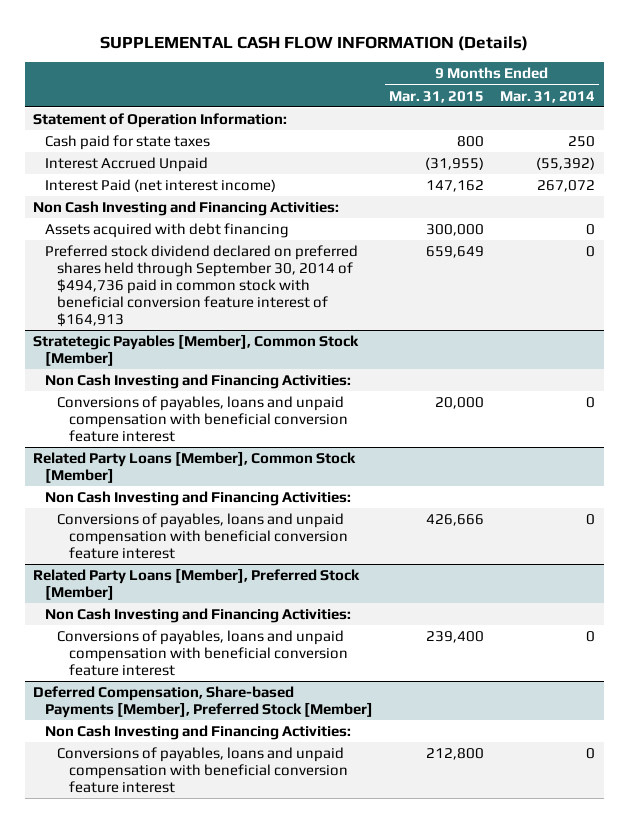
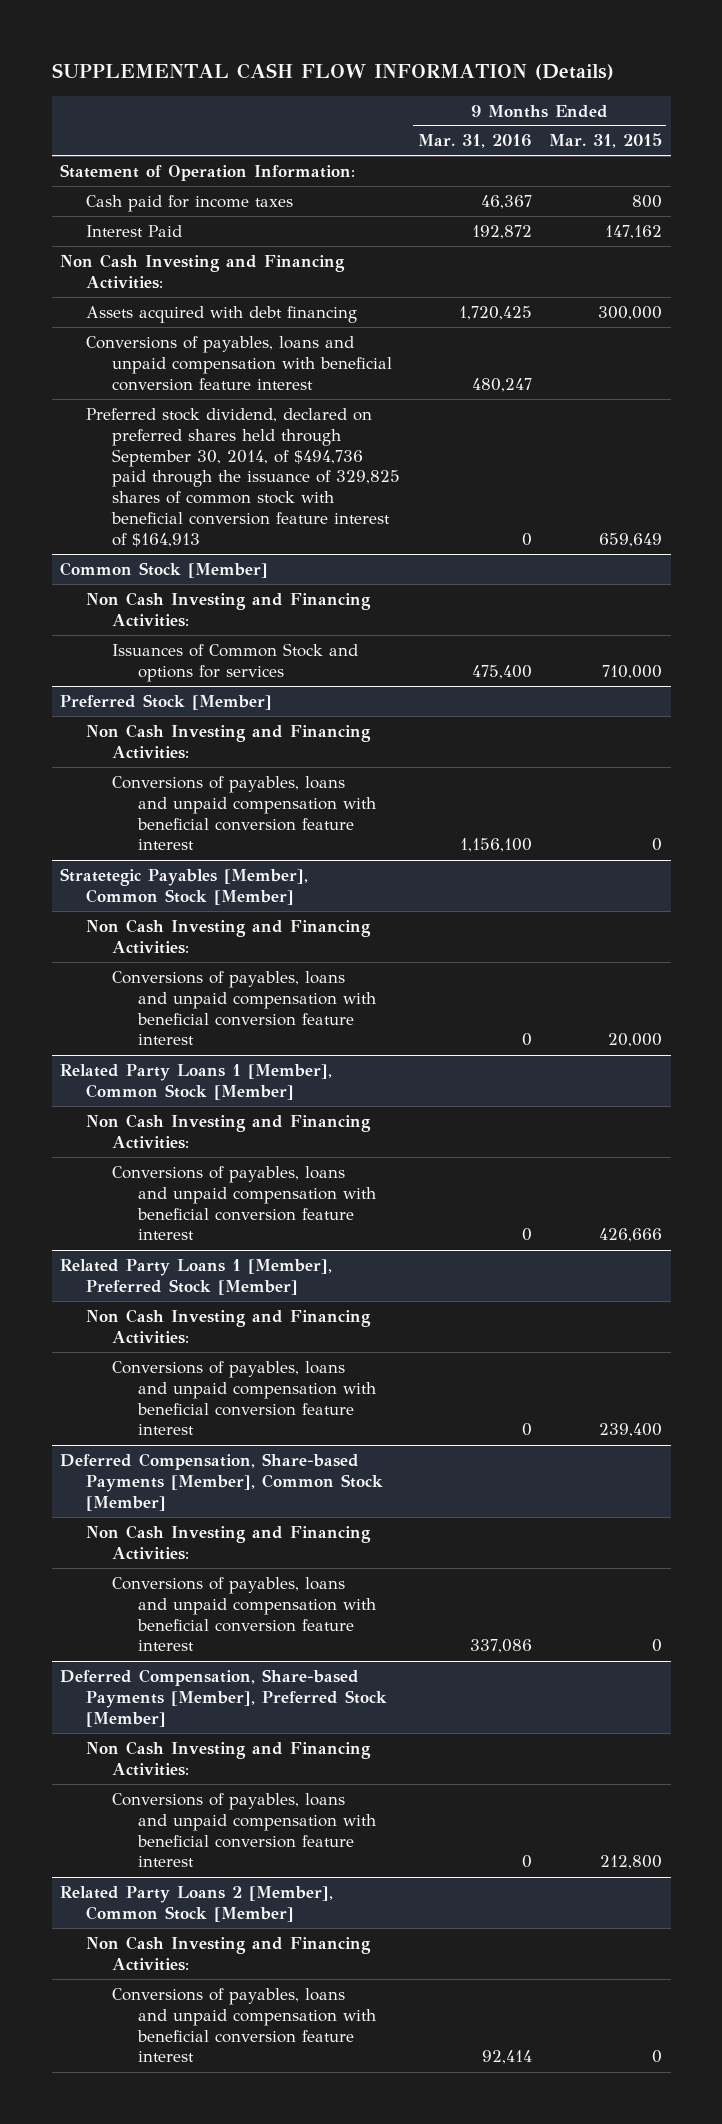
[500,90,596,103] Mar. 31, 2014 -> none
none -> [417,134,532,149] Mar. 31, 2016
[44,156,208,172] Interest Accrued Unpaid -> none
[44,134,210,150] Cash paid for state taxes -> [86,194,294,212] Cash paid for income taxes
[44,178,276,192] Interest Paid (net interest income) -> [86,224,183,237] Interest Paid
none -> [86,335,393,391] Conversions of payables, loans and unpaid compensation with beneficial conversion feature interest
[44,244,358,328] Preferred stock dividend declared on preferred shares held through September 30, 2014 of $494,736 paid in common stock with beneficial conversion feature interest of $164,913 -> [86,407,401,548] Preferred stock dividend, declared on preferred shares held through September 30, 2014, of $494,736 paid through the issuance of 329,825 shares of common stock with beneficial conversion feature interest of $164,913
none -> [60,561,269,578] Common Stock [Member]
none -> [86,591,372,627] Non Cash Investing and Financing Activities:
none -> [112,642,359,682] Issuances of Common Stock and options for services
none -> [60,693,273,710] Preferred Stock [Member]
none -> [86,723,372,759] Non Cash Investing and Financing Activities:
none -> [112,775,377,851] Conversions of payables, loans and unpaid compensation with beneficial conversion feature interest
[32,450,356,483] Related Party Loans [Member], Common Stock [Member] -> [60,1063,333,1100] Related Party Loans 1 [Member], Common Stock [Member]
[32,567,360,600] Related Party Loans [Member], Preferred Stock [Member] -> [60,1258,333,1295] Related Party Loans 1 [Member], Preferred Stock [Member]
none -> [60,1452,384,1511] Deferred Compensation, Share-based Payments [Member], Common Stock [Member]
none -> [86,1524,372,1560] Non Cash Investing and Financing Activities:
none -> [112,1576,377,1652] Conversions of payables, loans and unpaid compensation with beneficial conversion feature interest
none -> [60,1885,334,1922] Related Party Loans 2 [Member], Common Stock [Member]
none -> [86,1935,372,1971] Non Cash Investing and Financing Activities:
none -> [112,1987,377,2063] Conversions of payables, loans and unpaid compensation with beneficial conversion feature interest

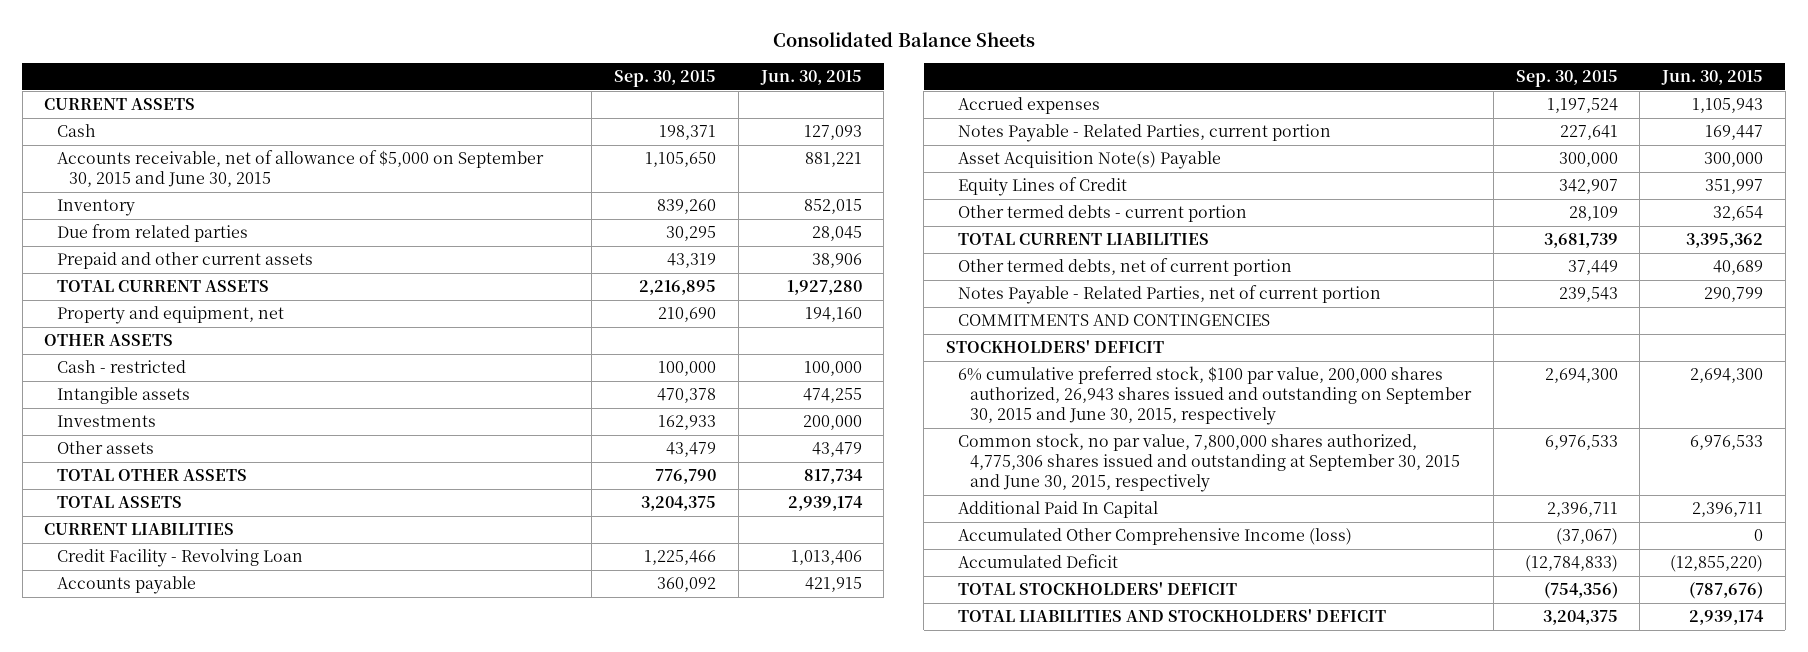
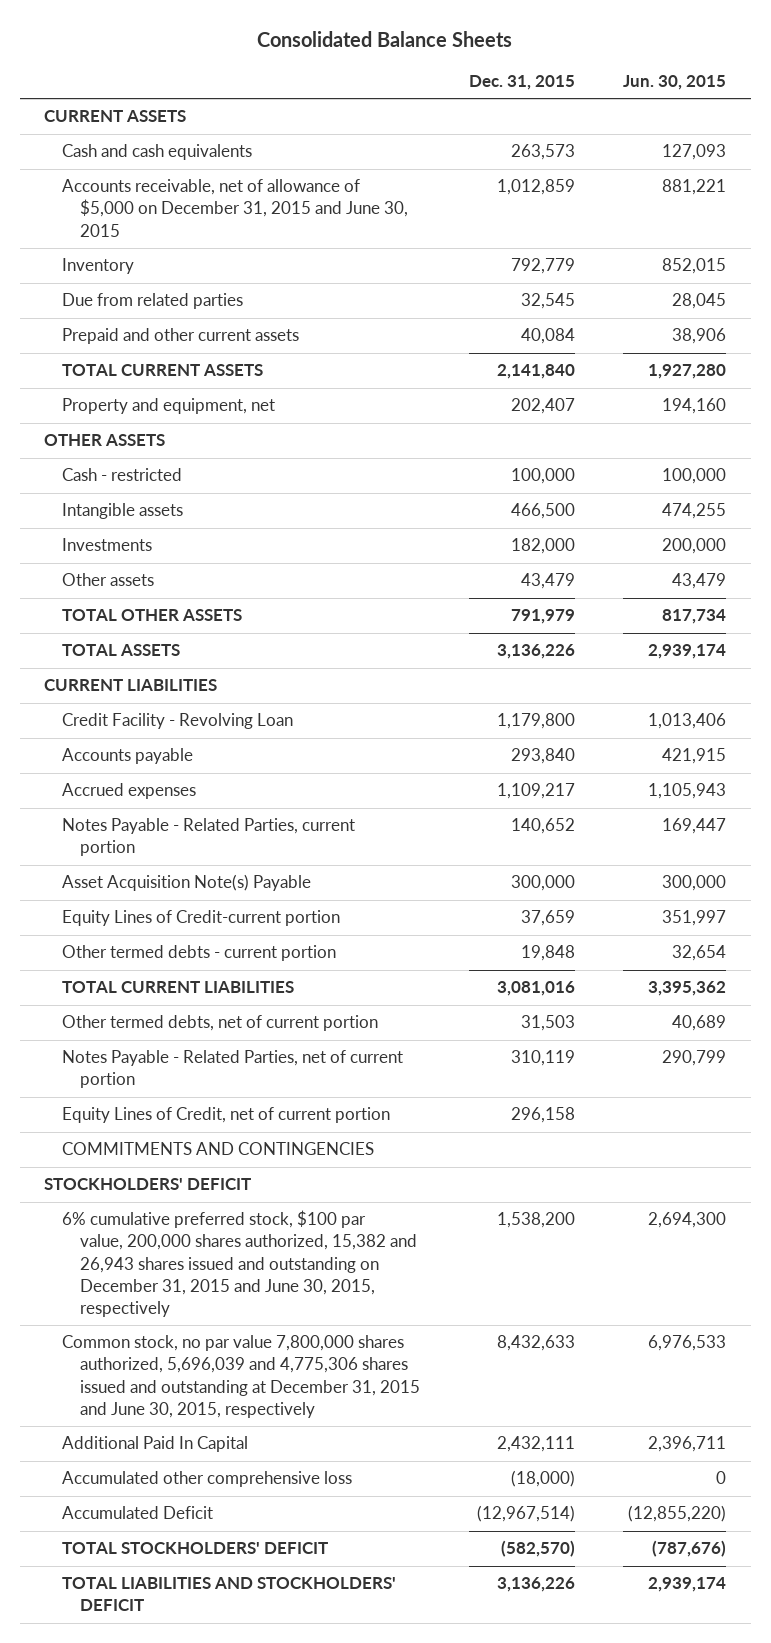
[614,70,717,88] Sep. 30, 2015 -> none
none -> [468,75,575,91] Dec. 31, 2015
[56,124,96,138] Cash -> [62,144,253,161] Cash and cash equivalents
[56,150,544,188] Accounts receivable, net of allowance of $5,000 on September 30, 2015 and June 30, 2015 -> [62,179,408,237] Accounts receivable, net of allowance of $5,000 on December 31, 2015 and June 30, 2015
[957,177,1127,197] Equity Lines of Credit -> [62,910,341,927] Equity Lines of Credit-current portion
none -> [62,1107,391,1124] Equity Lines of Credit, net of current portion
[957,366,1473,425] 6% cumulative preferred stock, $100 par value, 200,000 shares authorized, 26,943 shares issued and outstanding on September 30, 2015 and June 30, 2015, respectively -> [62,1210,417,1317] 6% cumulative preferred stock, $100 par value, 200,000 shares authorized, 15,382 and 26,943 shares issued and outstanding on December 31, 2015 and June 30, 2015, respectively
[957,433,1461,492] Common stock, no par value, 7,800,000 shares authorized, 4,775,306 shares issued and outstanding at September 30, 2015 and June 30, 2015, respectively -> [62,1335,420,1418] Common stock, no par value 7,800,000 shares authorized, 5,696,039 and 4,775,306 shares issued and outstanding at December 31, 2015 and June 30, 2015, respectively
[957,528,1352,546] Accumulated Other Comprehensive Income (loss) -> [62,1471,353,1488] Accumulated other comprehensive loss

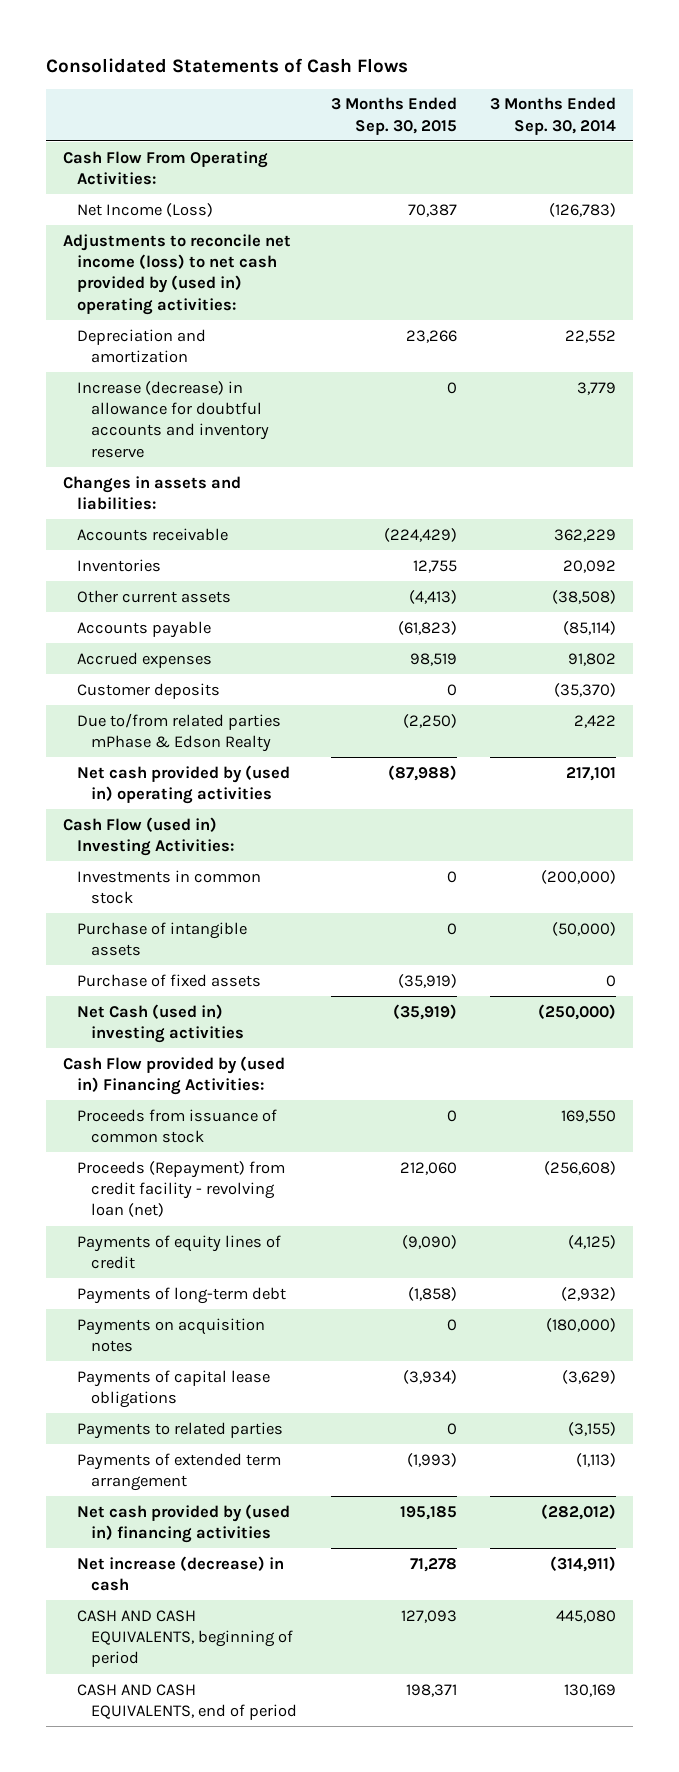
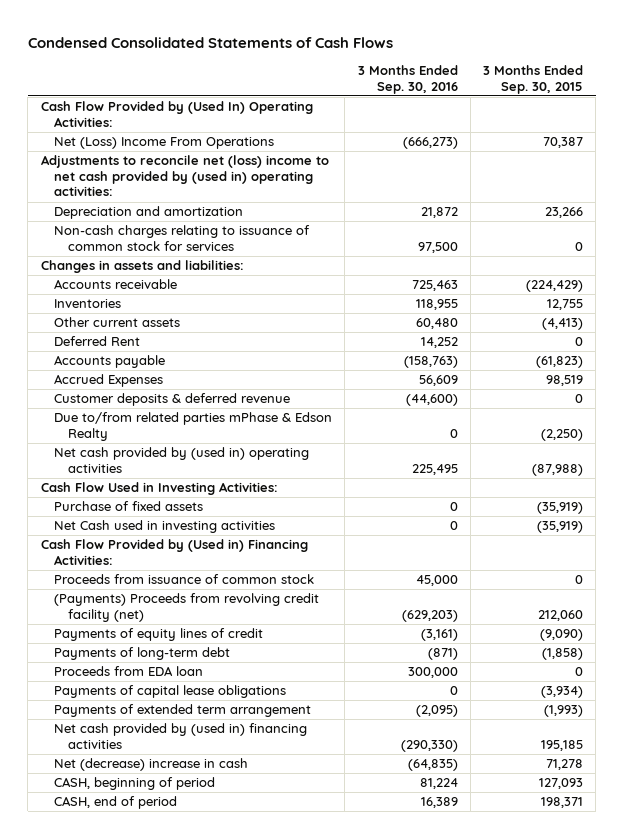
[46,58,409,74] Consolidated Statements of Cash Flows -> [27,36,393,48] Condensed Consolidated Statements of Cash Flows
[490,97,617,135] 3 Months Ended Sep. 30, 2014 -> none
none -> [357,65,458,94] 3 Months Ended Sep. 30, 2016
[63,150,269,186] Cash Flow From Operating Activities: -> [40,101,313,127] Cash Flow Provided by (Used In) Operating Activities:
[77,202,214,217] Net Income (Loss) -> [54,137,275,150] Net (Loss) Income From Operations
[63,233,292,315] Adjustments to reconcile net income (loss) to net cash provided by (used in) operating activities: -> [40,155,329,197] Adjustments to reconcile net (loss) income to net cash provided by (used in) operating activities:
[77,380,270,458] Increase (decrease) in allowance for doubtful accounts and inventory reserve -> none
none -> [54,225,311,251] Non-cash charges relating to issuance of common stock for services
none -> [54,336,141,347] Deferred Rent
[77,651,213,668] Accrued expenses -> [54,374,164,388] Accrued Expenses
[77,682,221,699] Customer deposits -> [54,393,291,407] Customer deposits & deferred revenue
[77,869,262,905] Investments in common stock -> none
[77,921,248,957] Purchase of intangible assets -> none
[63,816,235,857] Cash Flow (used in) Investing Activities: -> [40,482,278,496] Cash Flow Used in Investing Activities:
[77,1003,245,1044] Net Cash (used in) investing activities -> [54,520,276,534] Net Cash used in investing activities
[63,1055,286,1096] Cash Flow provided by (used in) Financing Activities: -> [40,539,308,565] Cash Flow Provided by (Used in) Financing Activities:
[77,1160,286,1218] Proceeds (Repayment) from credit facility - revolving loan (net) -> [54,593,320,622] (Payments) Proceeds from revolving credit facility (net)
[77,1317,266,1353] Payments on acquisition notes -> none
none -> [54,666,204,677] Proceeds from EDA loan
[77,1421,284,1439] Payments to related parties -> none
[77,1555,285,1592] Net increase (decrease) in cash -> [54,758,249,772] Net (decrease) increase in cash
[77,1609,294,1668] CASH AND CASH EQUIVALENTS, beginning of period -> [54,777,216,791] CASH, beginning of period
[77,1683,298,1721] CASH AND CASH EQUIVALENTS, end of period -> [54,796,178,810] CASH, end of period

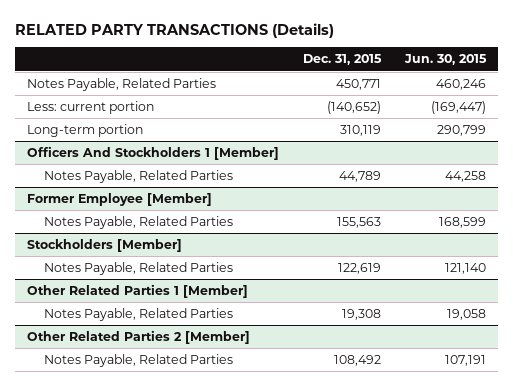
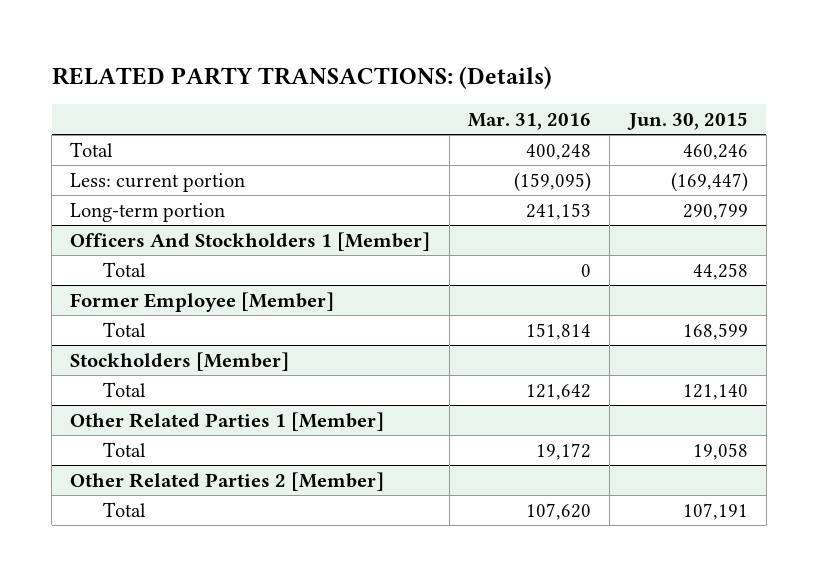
[15,22,335,38] RELATED PARTY TRANSACTIONS (Details) -> [51,65,552,89] RELATED PARTY TRANSACTIONS: (Details)
[303,54,383,66] Dec. 31, 2015 -> none
none -> [467,112,591,130] Mar. 31, 2016
[27,78,217,92] Notes Payable, Related Parties -> [70,141,114,157] Total
[44,170,234,184] Notes Payable, Related Parties -> [102,261,146,277] Total
[44,216,234,230] Notes Payable, Related Parties -> [102,321,146,337] Total
[44,262,234,276] Notes Payable, Related Parties -> [102,381,146,397] Total
[44,308,234,322] Notes Payable, Related Parties -> [102,441,146,457] Total
[44,354,234,368] Notes Payable, Related Parties -> [102,501,146,517] Total

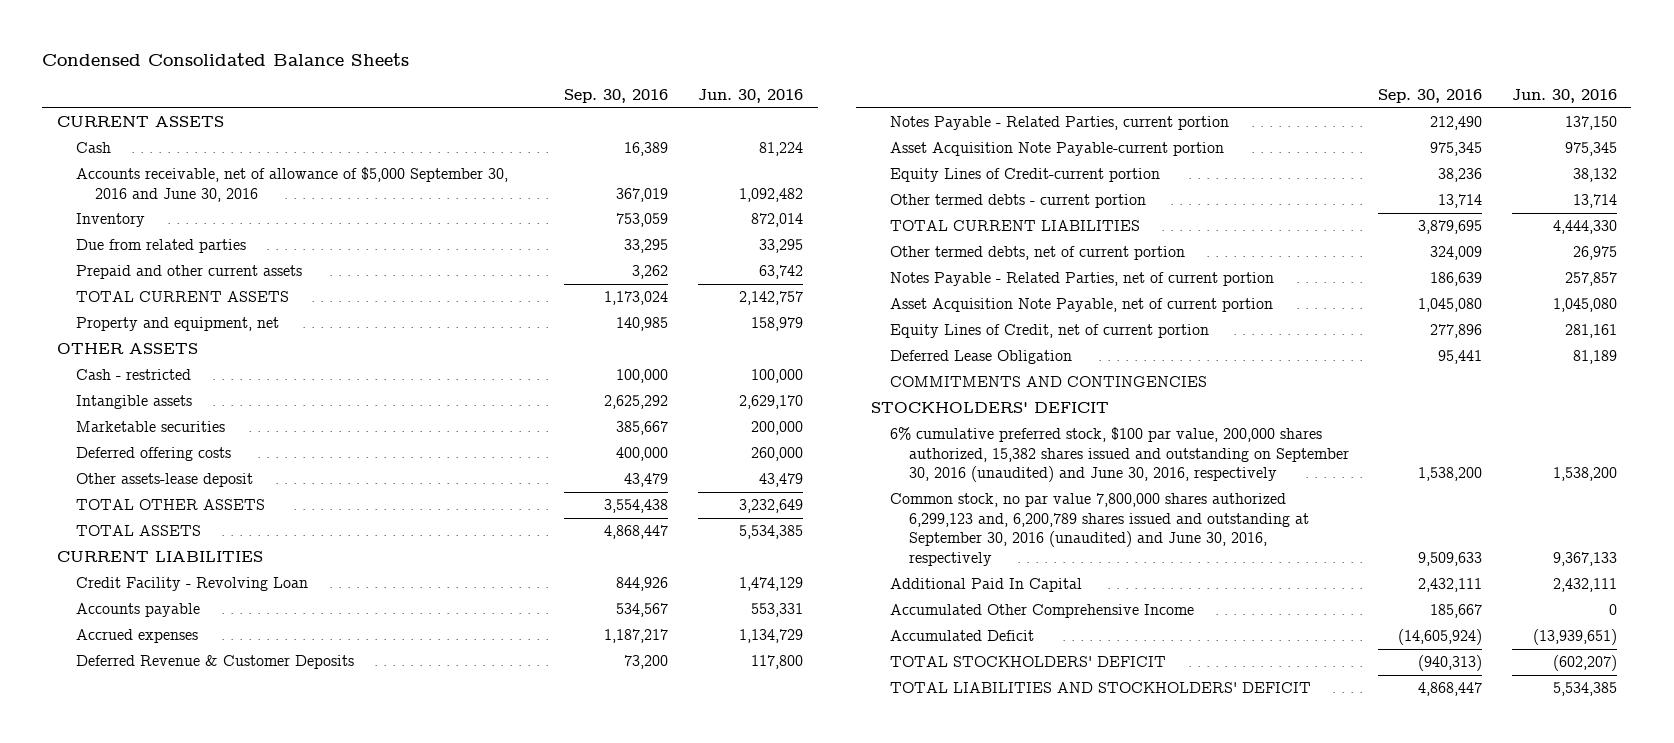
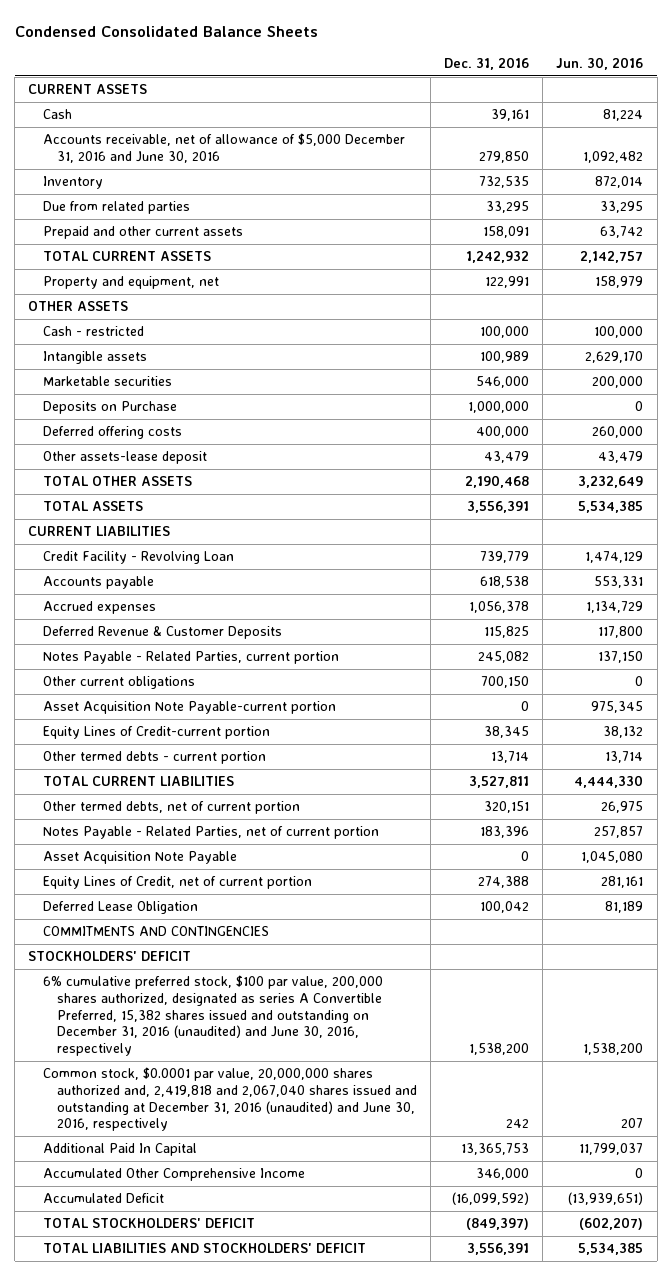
[564,89,669,104] Sep. 30, 2016 -> none
none -> [444,57,530,71] Dec. 31, 2016
[75,167,508,202] Accounts receivable, net of allowance of $5,000 September 30, 2016 and June 30, 2016 -> [42,133,405,164] Accounts receivable, net of allowance of $5,000 December 31, 2016 and June 30, 2016
none -> [42,401,177,415] Deposits on Purchase
none -> [42,676,195,690] Other current obligations
[889,298,1273,313] Asset Acquisition Note Payable, net of current portion -> [42,851,237,865] Asset Acquisition Note Payable
[889,427,1349,483] 6% cumulative preferred stock, $100 par value, 200,000 shares authorized, 15,382 shares issued and outstanding on September 30, 2016 (unaudited) and June 30, 2016, respectively -> [42,975,383,1057] 6% cumulative preferred stock, $100 par value, 200,000 shares authorized, designated as series A Convertible Preferred, 15,382 shares issued and outstanding on December 31, 2016 (unaudited) and June 30, 2016, respectively
[889,493,1309,567] Common stock, no par value 7,800,000 shares authorized 6,299,123 and, 6,200,789 shares issued and outstanding at September 30, 2016 (unaudited) and June 30, 2016, respectively -> [42,1067,418,1132] Common stock, $0.0001 par value, 20,000,000 shares authorized and, 2,419,818 and 2,067,040 shares issued and outstanding at December 31, 2016 (unaudited) and June 30, 2016, respectively
[1552,552,1617,567] 9,367,133 -> [621,1118,644,1129] 207
[1552,578,1617,593] 2,432,111 -> [579,1143,644,1156] 11,799,037

